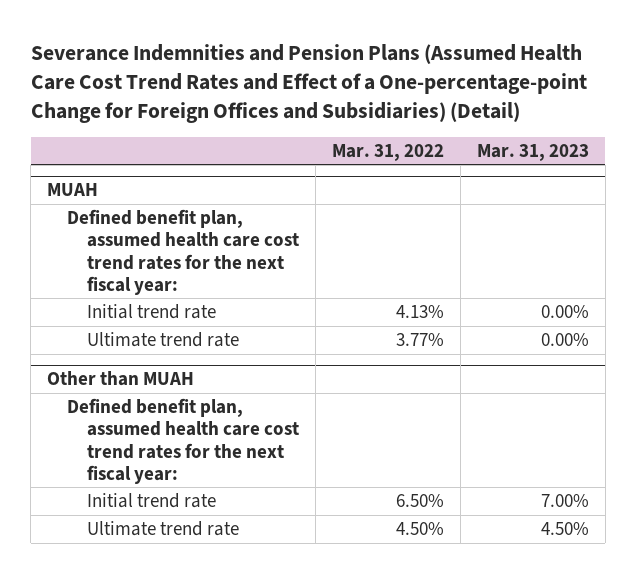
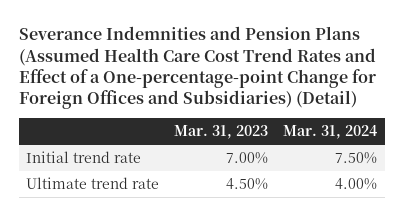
[331,143,444,161] Mar. 31, 2022 -> none
none -> [283,125,378,140] Mar. 31, 2024
[47,183,99,197] MUAH -> none
[67,208,300,295] Defined benefit plan, assumed health care cost trend rates for the next fiscal year: -> none
[87,303,217,319] Initial trend rate -> none
[87,331,240,347] Ultimate trend rate -> none
[47,371,195,387] Other than MUAH -> none
[67,397,300,484] Defined benefit plan, assumed health care cost trend rates for the next fiscal year: -> none

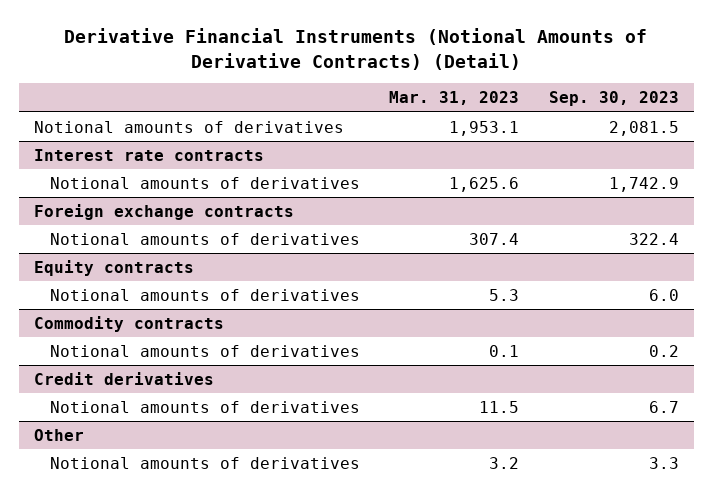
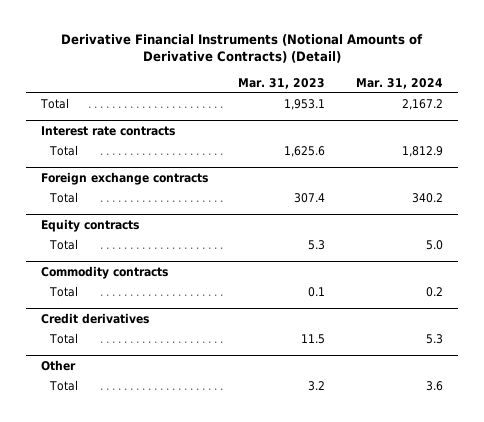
[548,91,679,107] Sep. 30, 2023 -> none
none -> [355,78,443,90] Mar. 31, 2024
[33,120,344,133] Notional amounts of derivatives -> [39,98,69,110] Total
[49,176,360,189] Notional amounts of derivatives -> [49,145,79,157] Total
[49,232,360,245] Notional amounts of derivatives -> [49,192,79,204] Total
[49,288,360,301] Notional amounts of derivatives -> [49,239,79,251] Total
[49,344,360,357] Notional amounts of derivatives -> [49,286,79,298] Total
[49,400,360,413] Notional amounts of derivatives -> [49,333,79,345] Total
[49,456,360,469] Notional amounts of derivatives -> [49,380,79,392] Total

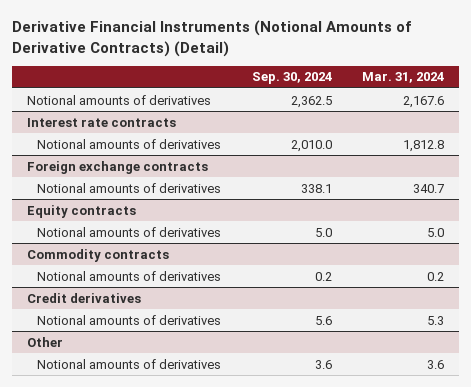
[238,78,326,90] Mar. 31, 2023 -> none
none -> [251,72,332,85] Sep. 30, 2024
[39,98,69,110] Total -> none
none -> [27,94,212,105] Notional amounts of derivatives
[49,145,79,157] Total -> none
none -> [37,138,222,149] Notional amounts of derivatives
[49,192,79,204] Total -> none
none -> [37,182,222,193] Notional amounts of derivatives
[49,239,79,251] Total -> [37,226,222,237] Notional amounts of derivatives
[49,286,79,298] Total -> [37,270,222,281] Notional amounts of derivatives
[49,333,79,345] Total -> [37,314,222,325] Notional amounts of derivatives
[49,380,79,392] Total -> [37,358,222,369] Notional amounts of derivatives

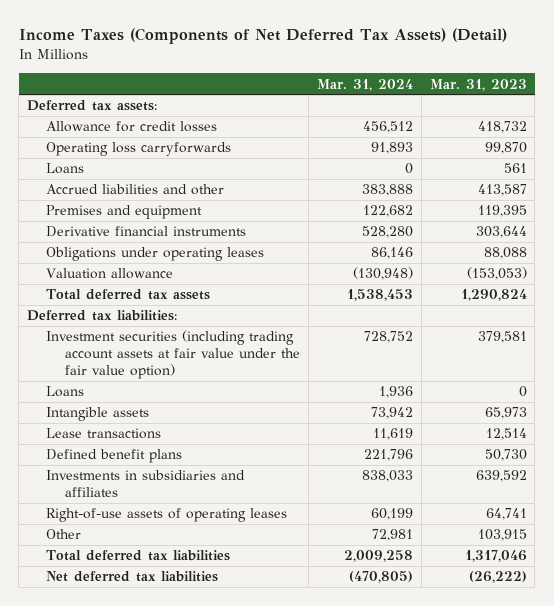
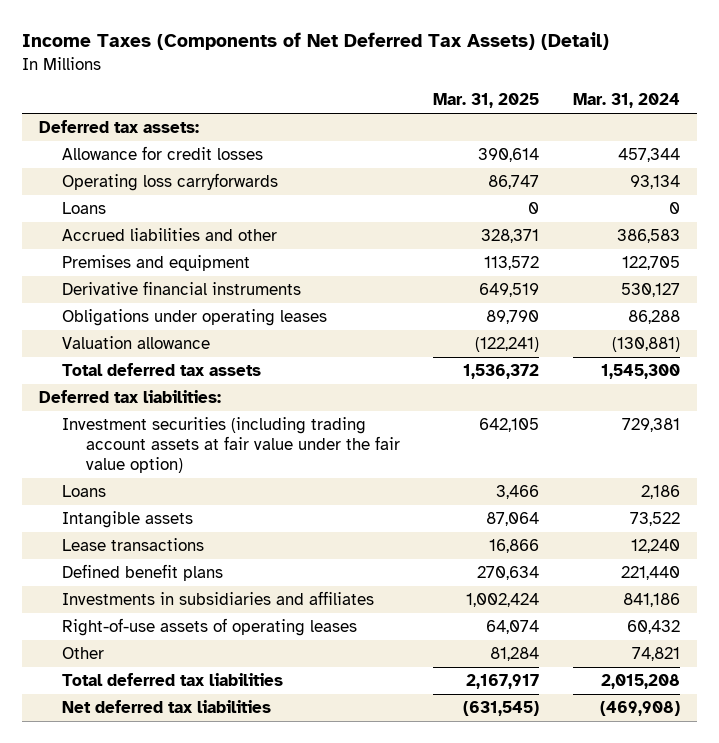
[429,78,527,91] Mar. 31, 2023 -> none
none -> [433,93,540,109] Mar. 31, 2025
[362,121,413,134] 456,512 -> [617,148,680,163] 457,344
[370,142,413,155] 91,893 -> [629,175,680,190] 93,134
[361,184,413,197] 383,888 -> [616,229,680,244] 386,583
[362,205,413,218] 122,682 -> [621,256,680,271] 122,705
[361,226,413,239] 528,280 -> [620,283,680,298] 530,127
[370,247,413,260] 86,146 -> [627,310,680,325] 86,288
[352,267,413,281] (130,948) -> [611,337,680,353] (130,881)
[346,289,413,302] 1,538,453 -> [600,364,680,380] 1,545,300
[363,331,413,344] 728,752 -> [621,418,680,433] 729,381
[378,386,413,399] 1,936 -> [640,485,680,500] 2,186
[370,407,413,420] 73,942 -> [629,512,680,527] 73,522
[372,428,413,441] 11,619 -> [630,539,680,554] 12,240
[363,449,413,462] 221,796 -> [620,566,680,581] 221,440
[361,470,413,483] 838,033 -> [622,593,680,608] 841,186
[370,508,413,521] 60,199 -> [626,620,680,635] 60,432
[371,529,413,542] 72,981 -> [631,647,680,662] 74,821
[343,550,413,563] 2,009,258 -> [600,674,680,690] 2,015,208
[348,571,413,584] (470,805) -> [599,701,680,717] (469,908)

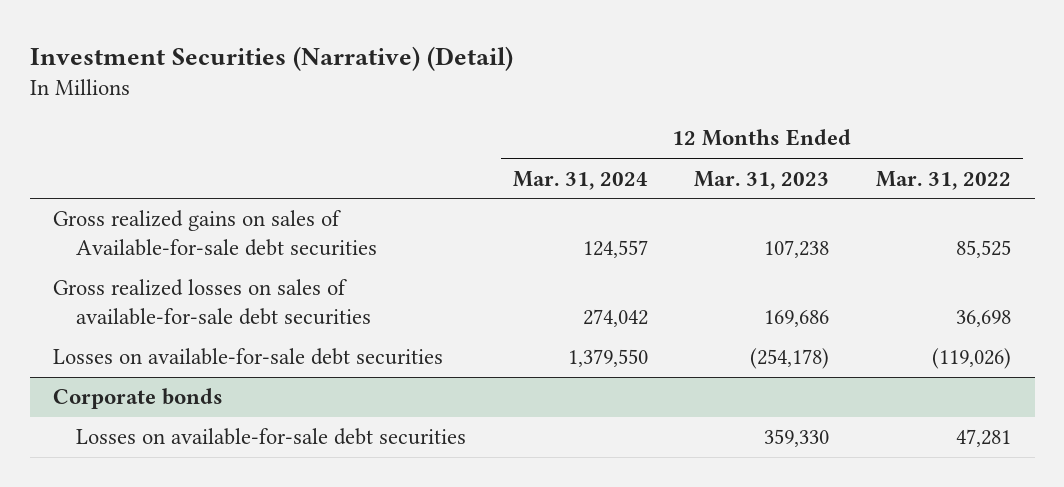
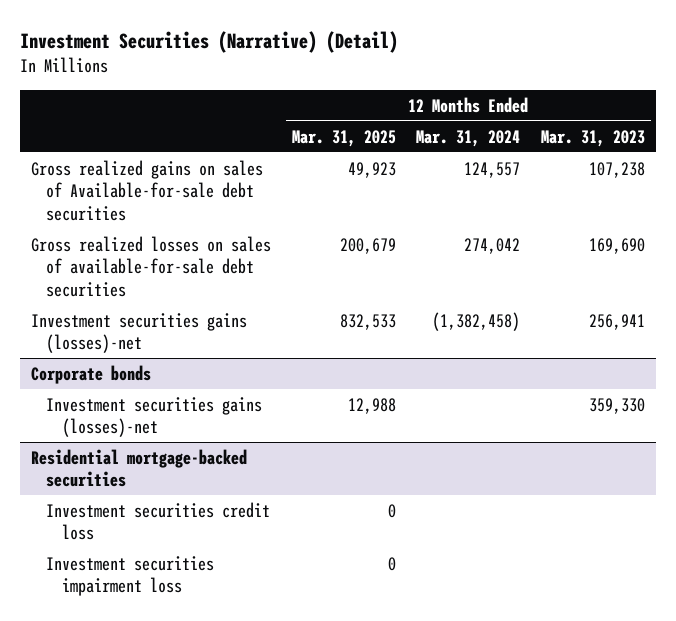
[876,170,1012,190] Mar. 31, 2022 -> none
none -> [291,129,396,147] Mar. 31, 2025
[764,310,830,328] 169,686 -> [589,237,646,254] 169,690
[52,348,443,366] Losses on available-for-sale debt securities -> [30,312,247,354] Investment securities gains (losses)-net
[567,349,648,368] 1,379,550 -> [432,311,521,331] (1,382,458)
[750,348,830,370] (254,178) -> [589,313,646,330] 256,941
[75,428,466,446] Losses on available-for-sale debt securities -> [46,396,263,438] Investment securities gains (losses)-net
none -> [30,448,247,488] Residential mortgage-backed securities
none -> [46,501,271,541] Investment securities credit loss
none -> [46,555,215,597] Investment securities impairment loss

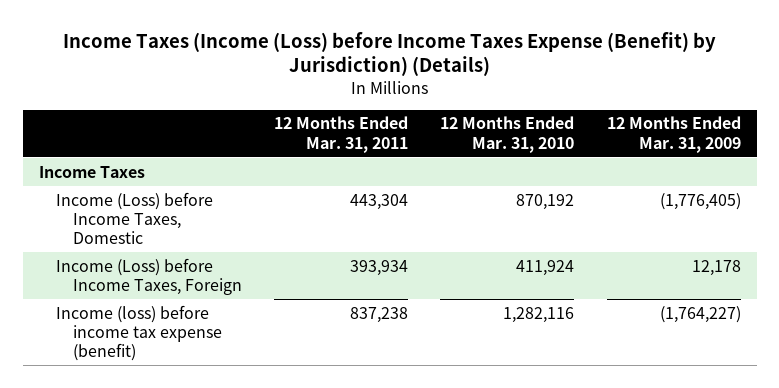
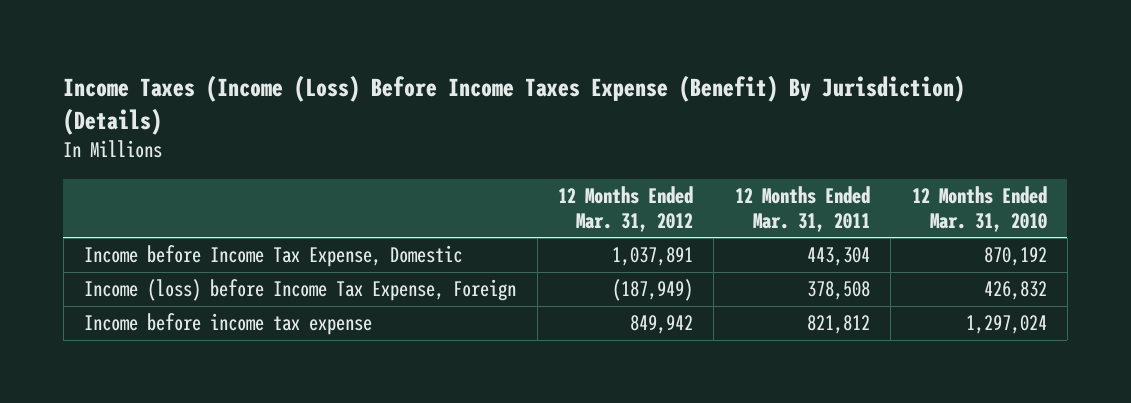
[62,31,716,77] Income Taxes (Income (Loss) before Income Taxes Expense (Benefit) by Jurisdiction) (Details) -> [63,75,966,135] Income Taxes (Income (Loss) Before Income Taxes Expense (Benefit) By Jurisdiction) (Details)
[606,116,741,153] 12 Months Ended Mar. 31, 2009 -> none
none -> [557,185,693,232] 12 Months Ended Mar. 31, 2012
[38,165,145,178] Income Taxes -> none
[55,191,213,245] Income (Loss) before Income Taxes, Domestic -> [84,245,463,268] Income before Income Tax Expense, Domestic
[55,257,242,296] Income (Loss) before Income Taxes, Foreign -> [84,279,517,302] Income (loss) before Income Tax Expense, Foreign
[350,259,409,276] 393,934 -> [806,281,870,301] 378,508
[516,259,575,276] 411,924 -> [983,281,1047,301] 426,832
[55,304,222,362] Income (loss) before income tax expense (benefit) -> [84,313,373,336] Income before income tax expense
[350,306,409,323] 837,238 -> [806,315,870,335] 821,812
[503,306,575,323] 1,282,116 -> [965,315,1047,335] 1,297,024

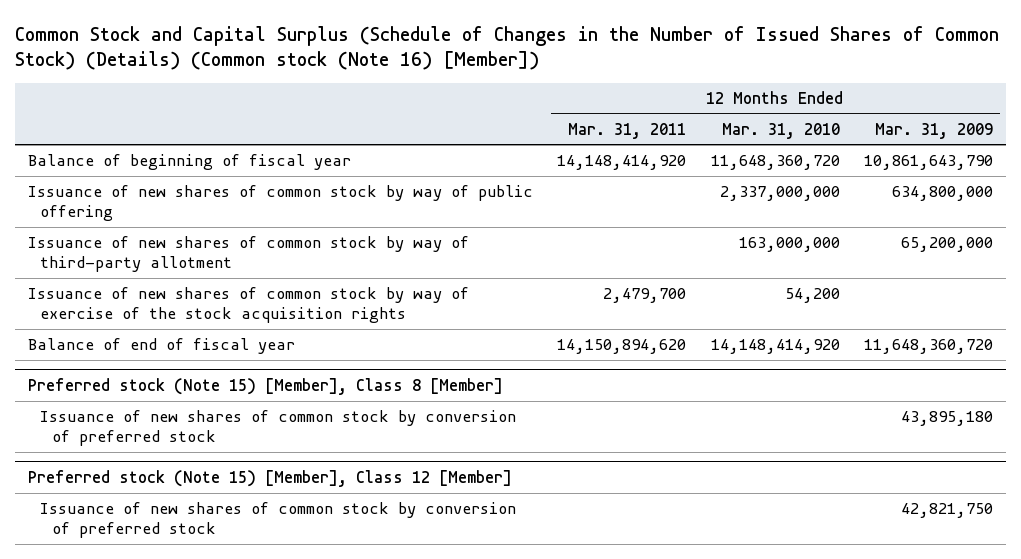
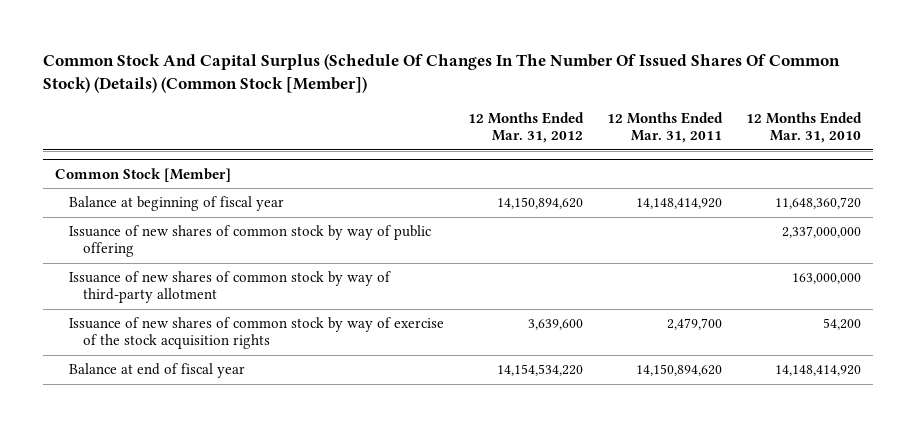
[15,25,1000,71] Common Stock and Capital Surplus (Schedule of Changes in the Number of Issued Shares of Common Stock) (Details) (Common stock (Note 16) [Member]) -> [42,53,840,93] Common Stock And Capital Surplus (Schedule Of Changes In The Number Of Issued Shares Of Common Stock) (Details) (Common Stock [Member])
[875,122,994,139] Mar. 31, 2009 -> none
none -> [468,111,585,143] 12 Months Ended Mar. 31, 2012
none -> [54,167,231,182] Common Stock [Member]
[27,154,351,171] Balance of beginning of fiscal year -> [68,196,284,212] Balance at beginning of fiscal year
[27,377,503,395] Preferred stock (Note 15) [Member], Class 8 [Member] -> none
[39,410,516,446] Issuance of new shares of common stock by conversion of preferred stock -> none
[27,469,512,487] Preferred stock (Note 15) [Member], Class 12 [Member] -> none
[39,502,516,538] Issuance of new shares of common stock by conversion of preferred stock -> none
[27,338,295,355] Balance of end of fiscal year -> [68,363,245,379] Balance at end of fiscal year

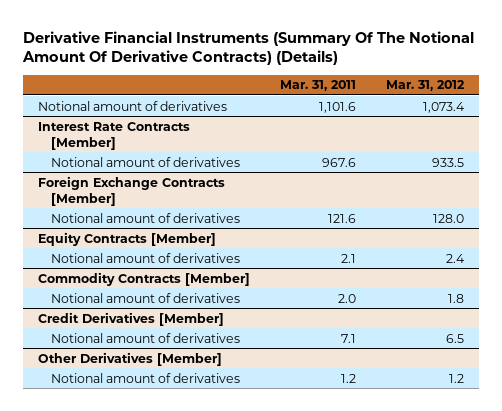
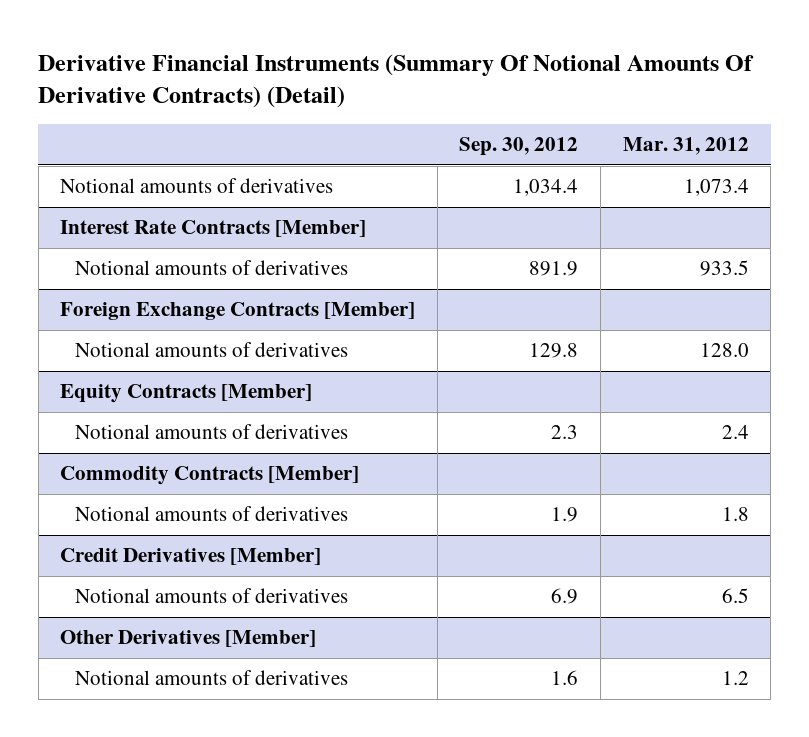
[21,30,474,66] Derivative Financial Instruments (Summary Of The Notional Amount Of Derivative Contracts) (Details) -> [38,53,755,108] Derivative Financial Instruments (Summary Of Notional Amounts Of Derivative Contracts) (Detail)
[279,80,356,92] Mar. 31, 2011 -> none
none -> [459,137,579,157] Sep. 30, 2012
[37,100,227,111] Notional amount of derivatives -> [60,178,334,194] Notional amounts of derivatives
[51,156,241,167] Notional amount of derivatives -> [75,260,349,276] Notional amounts of derivatives
[51,212,241,223] Notional amount of derivatives -> [75,342,349,358] Notional amounts of derivatives
[51,252,241,263] Notional amount of derivatives -> [75,424,349,440] Notional amounts of derivatives
[51,292,241,303] Notional amount of derivatives -> [75,506,349,522] Notional amounts of derivatives
[51,332,241,343] Notional amount of derivatives -> [75,588,349,604] Notional amounts of derivatives
[51,372,241,383] Notional amount of derivatives -> [75,670,349,686] Notional amounts of derivatives

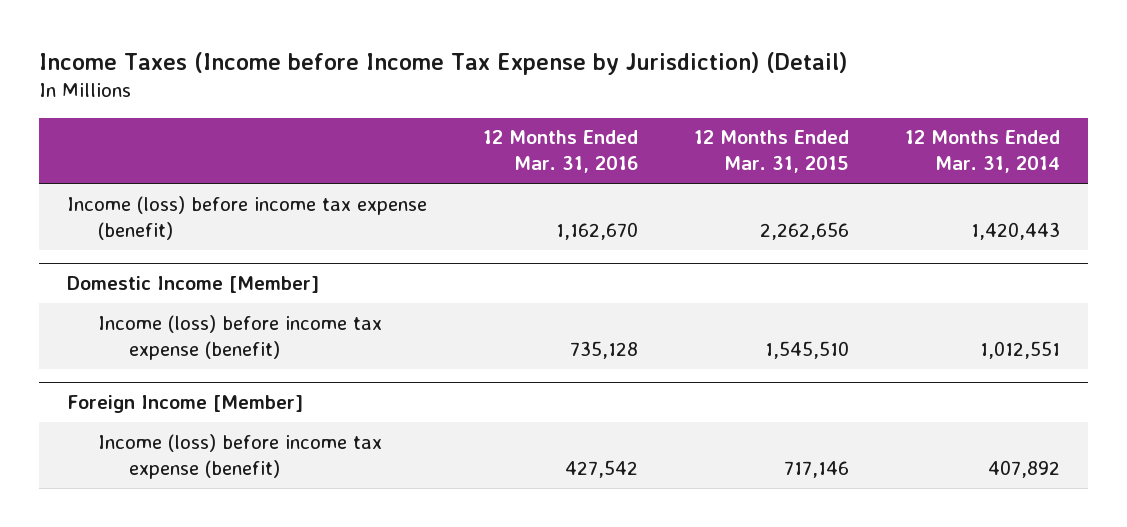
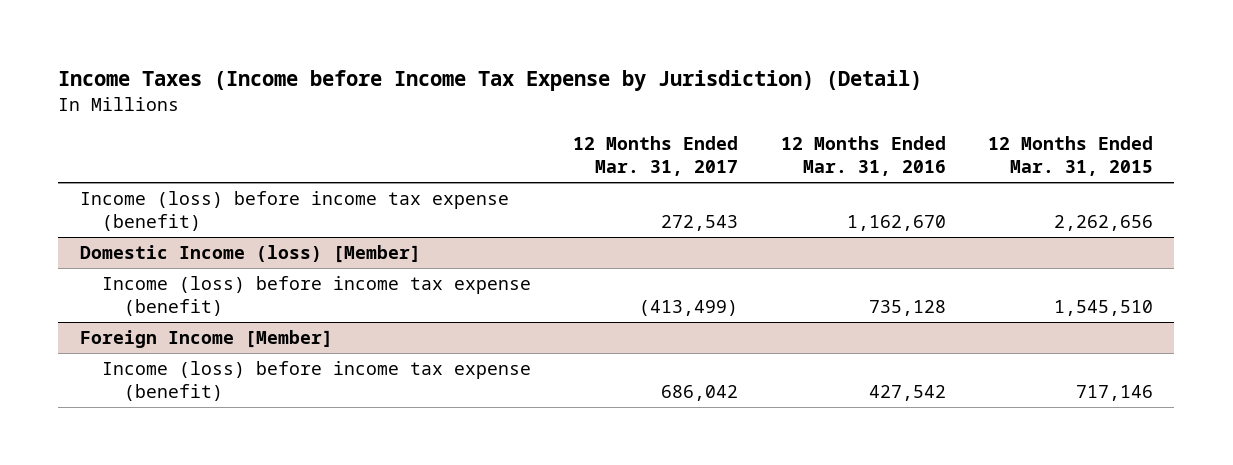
[905,130,1061,174] 12 Months Ended Mar. 31, 2014 -> none
none -> [573,136,739,177] 12 Months Ended Mar. 31, 2017
[66,275,319,293] Domestic Income [Member] -> [79,244,421,263] Domestic Income (loss) [Member]

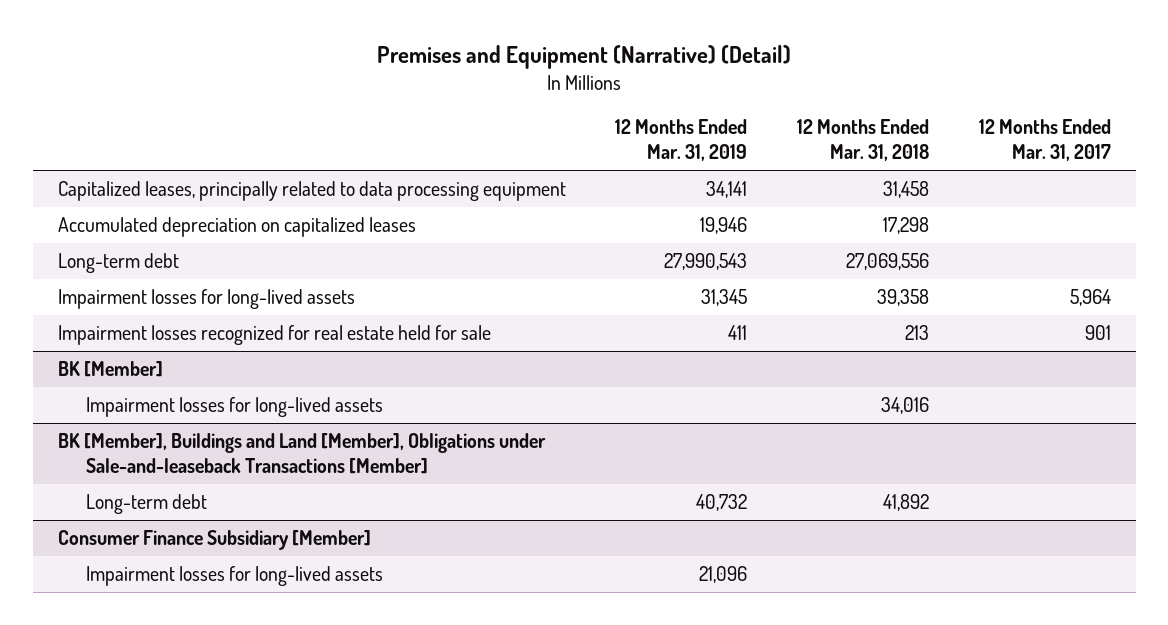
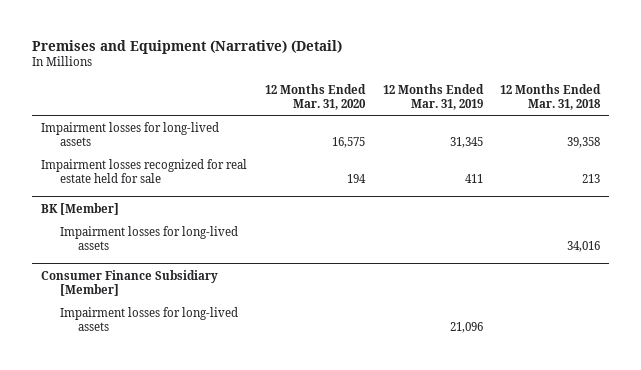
[978,119,1111,162] 12 Months Ended Mar. 31, 2017 -> none
none -> [264,83,366,110] 12 Months Ended Mar. 31, 2020
[57,181,566,202] Capitalized leases, principally related to data processing equipment -> none
[57,217,416,238] Accumulated depreciation on capitalized leases -> none
[57,253,179,274] Long-term debt -> none
[57,433,546,474] BK [Member], Buildings and Land [Member], Obligations under Sale-and-leaseback Transactions [Member] -> none
[85,494,207,515] Long-term debt -> none

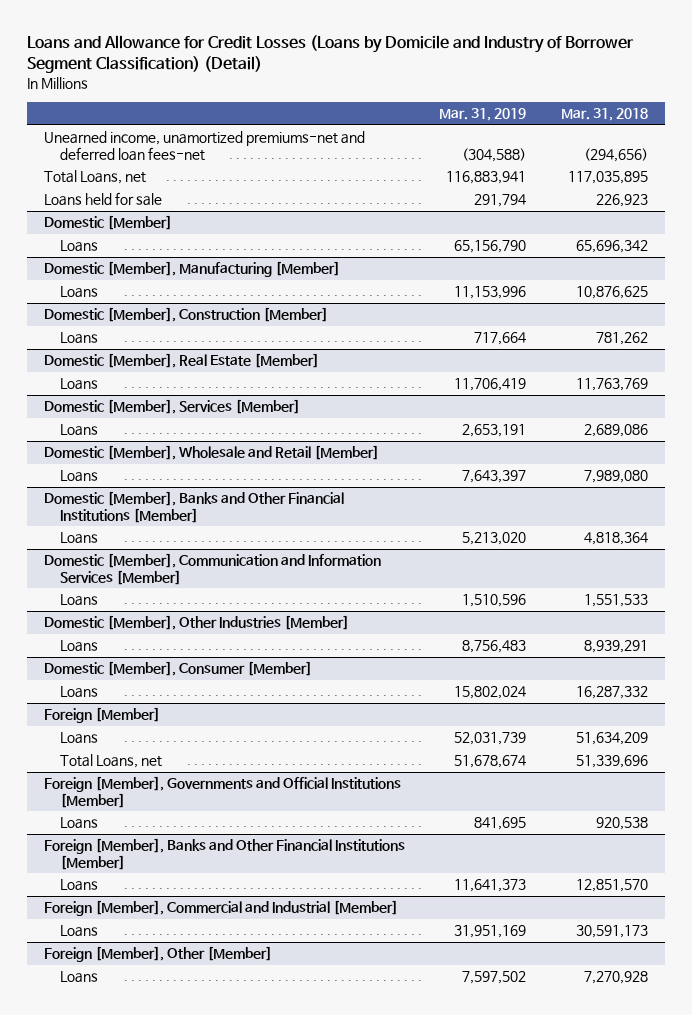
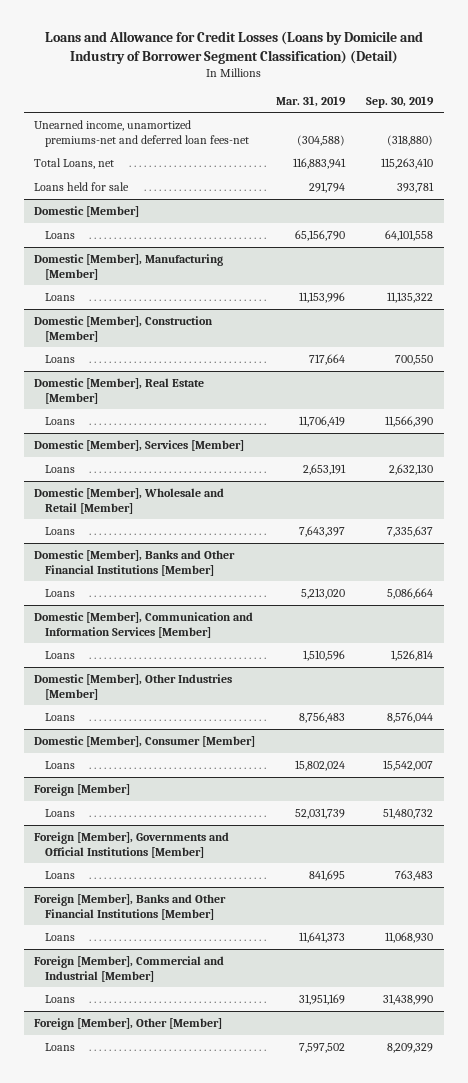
[560,108,648,122] Mar. 31, 2018 -> none
none -> [366,95,435,108] Sep. 30, 2019
[60,754,163,769] Total Loans, net -> none

